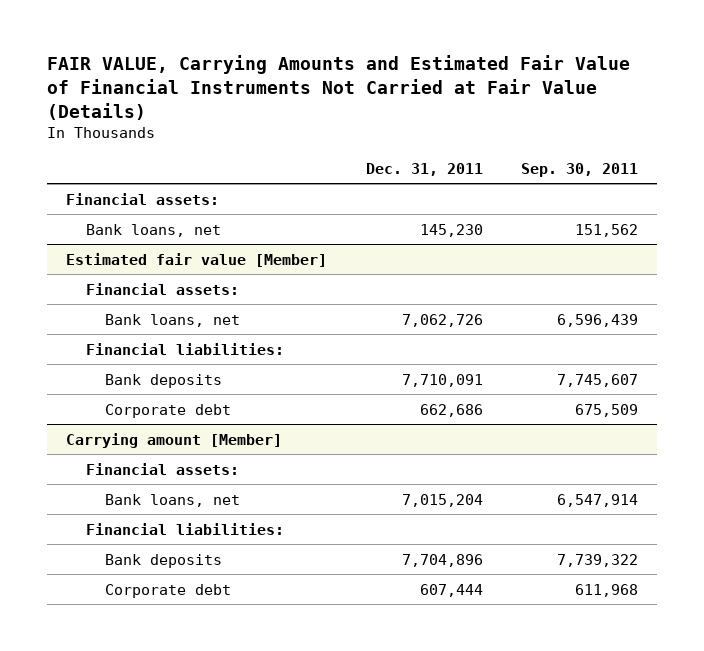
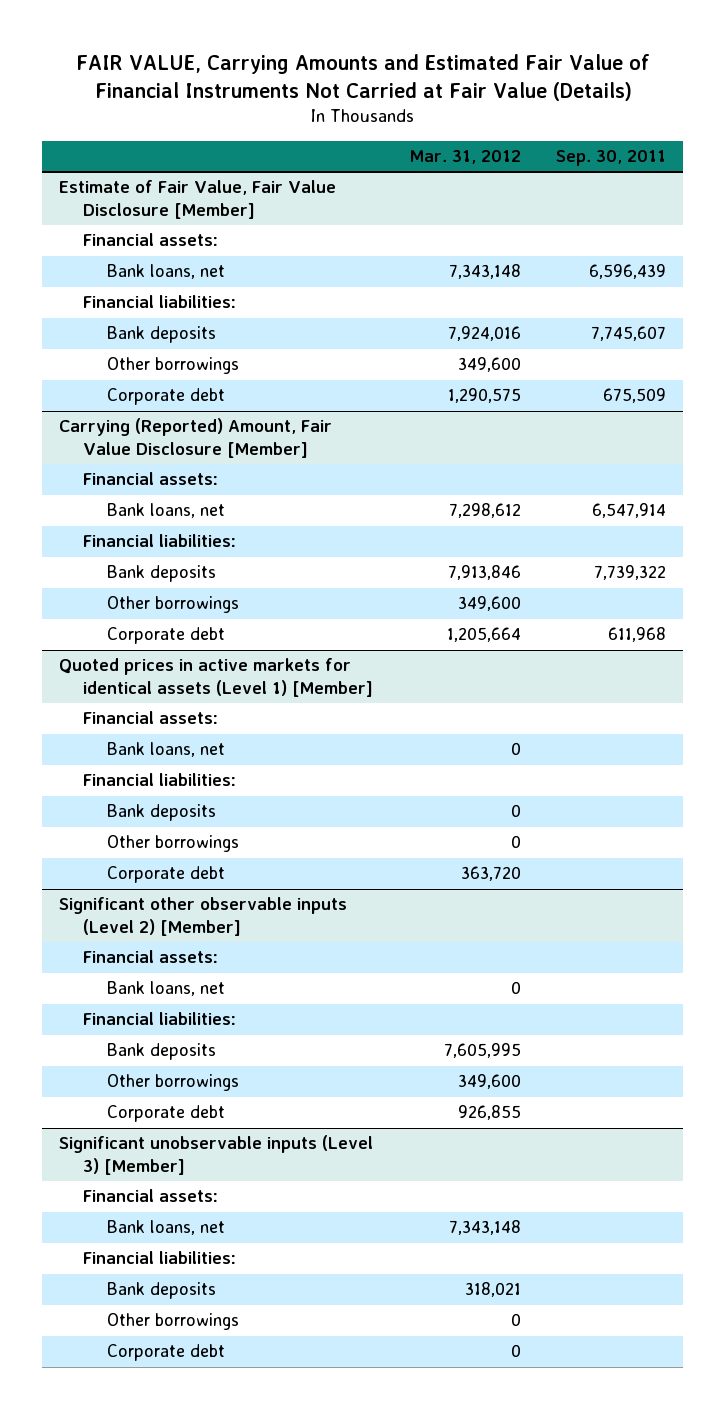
[365,162,483,176] Dec. 31, 2011 -> none
none -> [408,150,521,165] Mar. 31, 2012
[66,192,220,205] Financial assets: -> none
[85,223,221,237] Bank loans, net -> none
[66,252,328,267] Estimated fair value [Member] -> [59,180,337,219] Estimate of Fair Value, Fair Value Disclosure [Member]
none -> [107,357,240,375] Other borrowings
[66,432,283,448] Carrying amount [Member] -> [59,418,333,458] Carrying (Reported) Amount, Fair Value Disclosure [Member]
none -> [107,596,240,614] Other borrowings
none -> [59,658,374,697] Quoted prices in active markets for identical assets (Level 1) [Member]
none -> [83,711,219,725] Financial assets:
none -> [107,742,226,758] Bank loans, net
none -> [83,773,237,787] Financial liabilities:
none -> [107,804,217,822] Bank deposits
none -> [107,835,240,853] Other borrowings
none -> [107,866,226,884] Corporate debt
none -> [59,897,348,936] Significant other observable inputs (Level 2) [Member]
none -> [83,950,219,964] Financial assets:
none -> [107,981,226,997] Bank loans, net
none -> [83,1012,237,1026] Financial liabilities:
none -> [107,1043,217,1061] Bank deposits
none -> [107,1074,240,1092] Other borrowings
none -> [107,1105,226,1123] Corporate debt
none -> [59,1135,374,1175] Significant unobservable inputs (Level 3) [Member]
none -> [83,1189,219,1203] Financial assets:
none -> [107,1220,226,1236] Bank loans, net
none -> [83,1251,237,1265] Financial liabilities:
none -> [107,1282,217,1300] Bank deposits
none -> [107,1313,240,1331] Other borrowings
none -> [107,1344,226,1362] Corporate debt

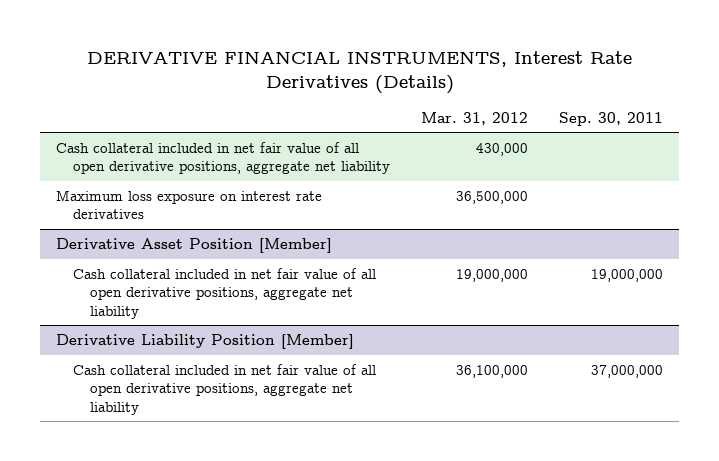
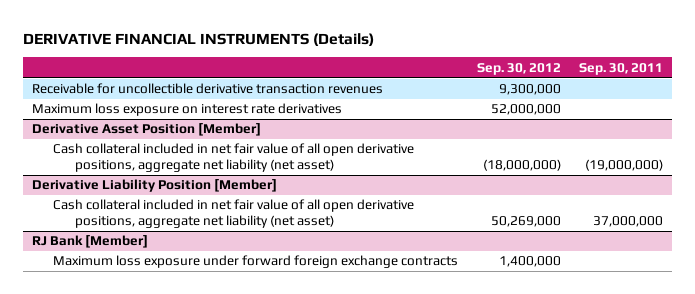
[86,50,632,94] DERIVATIVE FINANCIAL INSTRUMENTS, Interest Rate Derivatives (Details) -> [22,32,374,46] DERIVATIVE FINANCIAL INSTRUMENTS (Details)
[421,111,529,125] Mar. 31, 2012 -> none
none -> [476,62,561,75] Sep. 30, 2012
[55,142,391,175] Cash collateral included in net fair value of all open derivative positions, aggregate net liability -> none
none -> [32,83,384,95] Receivable for uncollectible derivative transaction revenues
[73,268,377,319] Cash collateral included in net fair value of all open derivative positions, aggregate net liability -> [53,143,415,173] Cash collateral included in net fair value of all open derivative positions, aggregate net liability (net asset)
[591,269,664,283] 19,000,000 -> [584,159,663,172] (19,000,000)
[73,364,377,415] Cash collateral included in net fair value of all open derivative positions, aggregate net liability -> [53,199,415,229] Cash collateral included in net fair value of all open derivative positions, aggregate net liability (net asset)
none -> [32,235,149,249] RJ Bank [Member]
none -> [53,255,459,269] Maximum loss exposure under forward foreign exchange contracts

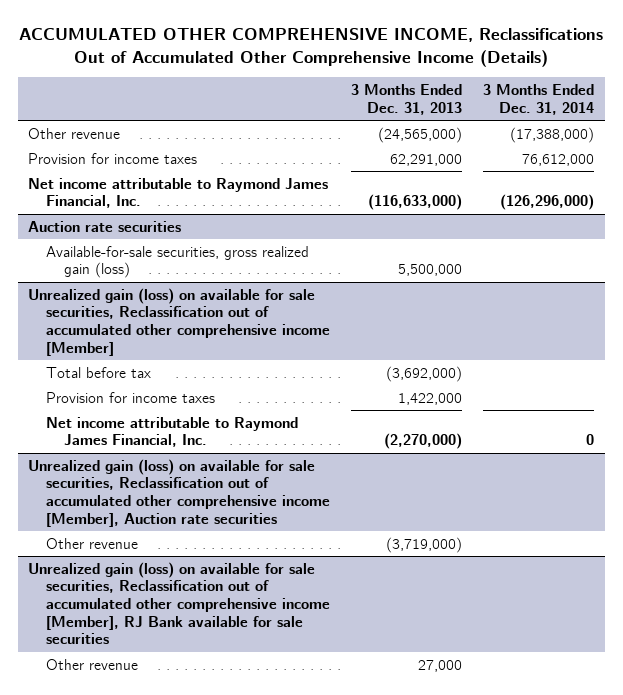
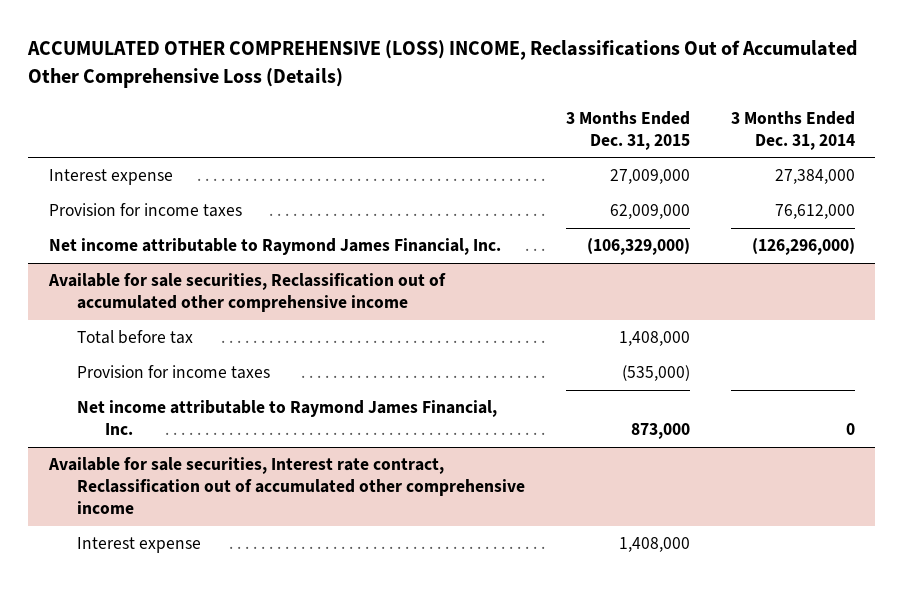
[19,28,604,67] ACCUMULATED OTHER COMPREHENSIVE INCOME, Reclassifications Out of Accumulated Other Comprehensive Income (Details) -> [27,40,858,88] ACCUMULATED OTHER COMPREHENSIVE (LOSS) INCOME, Reclassifications Out of Accumulated Other Comprehensive Loss (Details)
[351,84,463,115] 3 Months Ended Dec. 31, 2013 -> none
none -> [565,110,690,150] 3 Months Ended Dec. 31, 2015
[28,127,121,139] Other revenue -> none
none -> [48,169,173,186] Interest expense
[28,220,182,232] Auction rate securities -> none
[46,245,310,279] Available-for-sale securities, gross realized gain (loss) -> none
[28,287,331,356] Unrealized gain (loss) on available for sale securities, Reclassification out of accumulated other comprehensive income [Member] -> [47,273,446,313] Available for sale securities, Reclassification out of accumulated other comprehensive income
[46,537,139,549] Other revenue -> none
[28,561,331,645] Unrealized gain (loss) on available for sale securities, Reclassification out of accumulated other comprehensive income [Member], RJ Bank available for sale securities -> none
[46,658,139,670] Other revenue -> none
[28,458,331,527] Unrealized gain (loss) on available for sale securities, Reclassification out of accumulated other comprehensive income [Member], Auction rate securities -> [47,457,525,515] Available for sale securities, Interest rate contract, Reclassification out of accumulated other comprehensive income
none -> [76,537,201,554] Interest expense

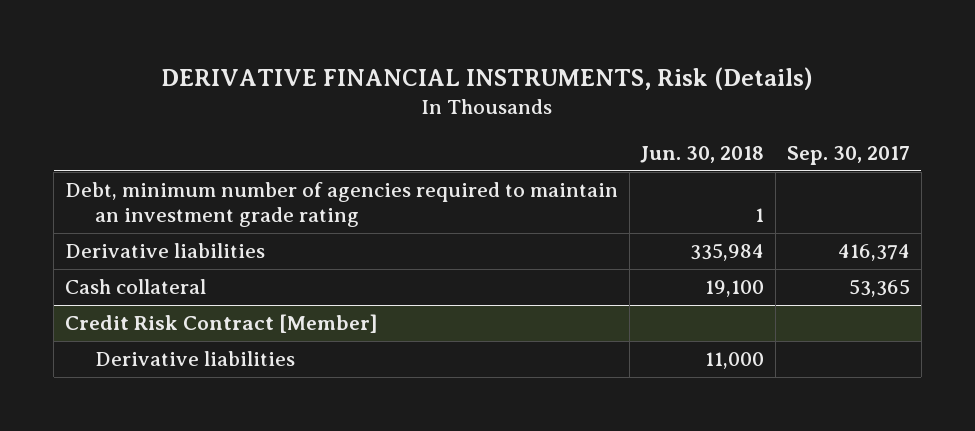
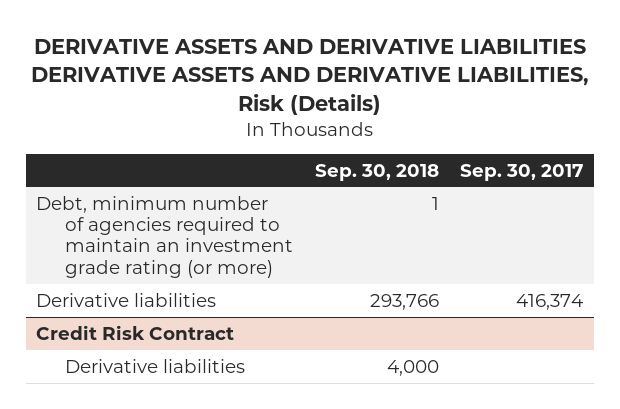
[161,67,814,91] DERIVATIVE FINANCIAL INSTRUMENTS, Risk (Details) -> [30,39,589,115] DERIVATIVE ASSETS AND DERIVATIVE LIABILITIES DERIVATIVE ASSETS AND DERIVATIVE LIABILITIES, Risk (Details)
[640,145,765,163] Jun. 30, 2018 -> none
none -> [314,163,439,181] Sep. 30, 2018
[65,182,619,228] Debt, minimum number of agencies required to maintain an investment grade rating -> [36,195,294,278] Debt, minimum number of agencies required to maintain an investment grade rating (or more)
[65,279,207,295] Cash collateral -> none
[65,314,379,334] Credit Risk Contract [Member] -> [36,324,235,340] Credit Risk Contract

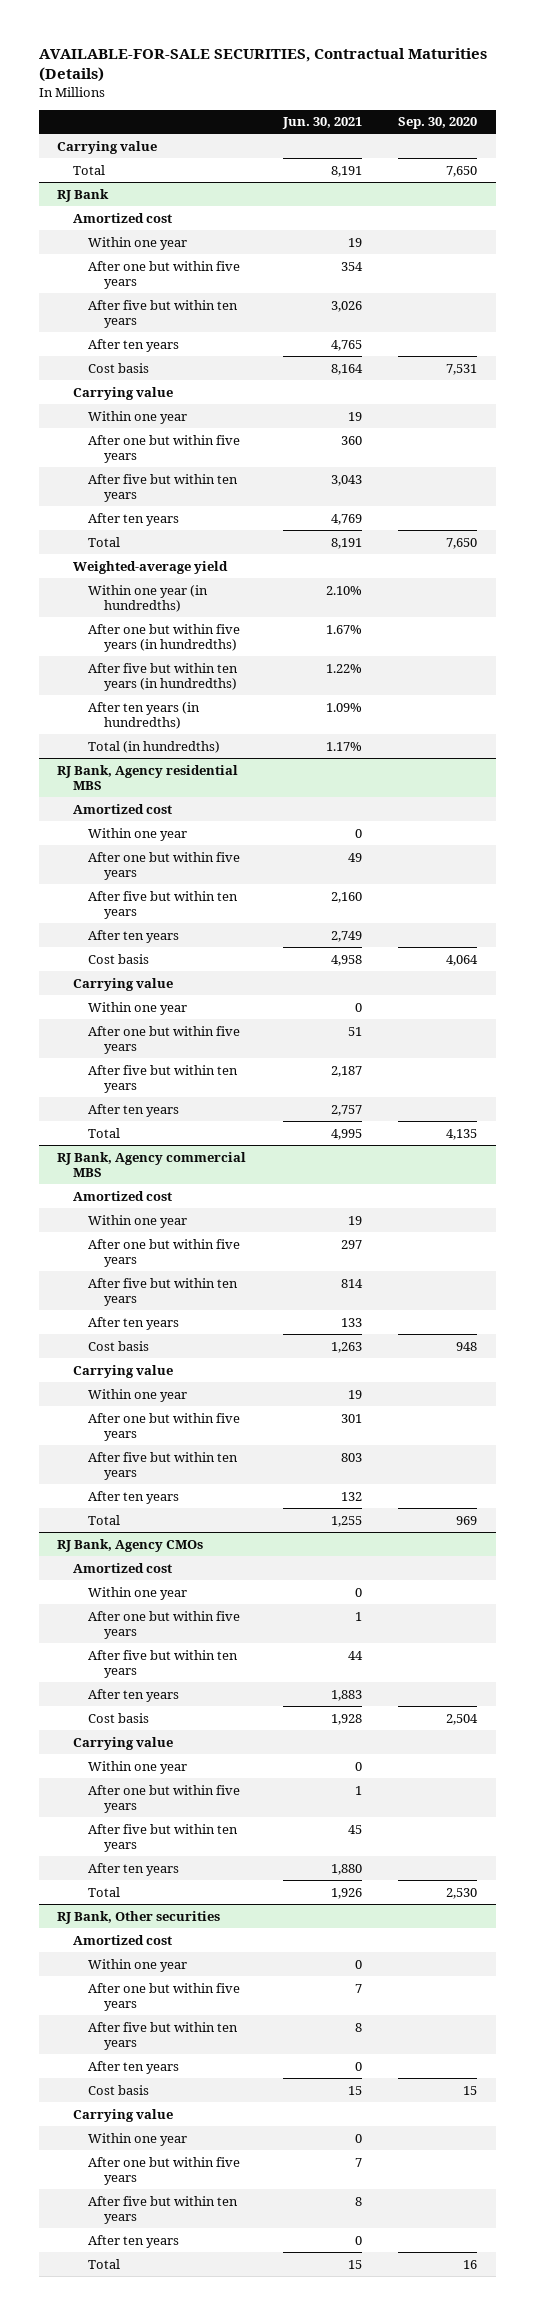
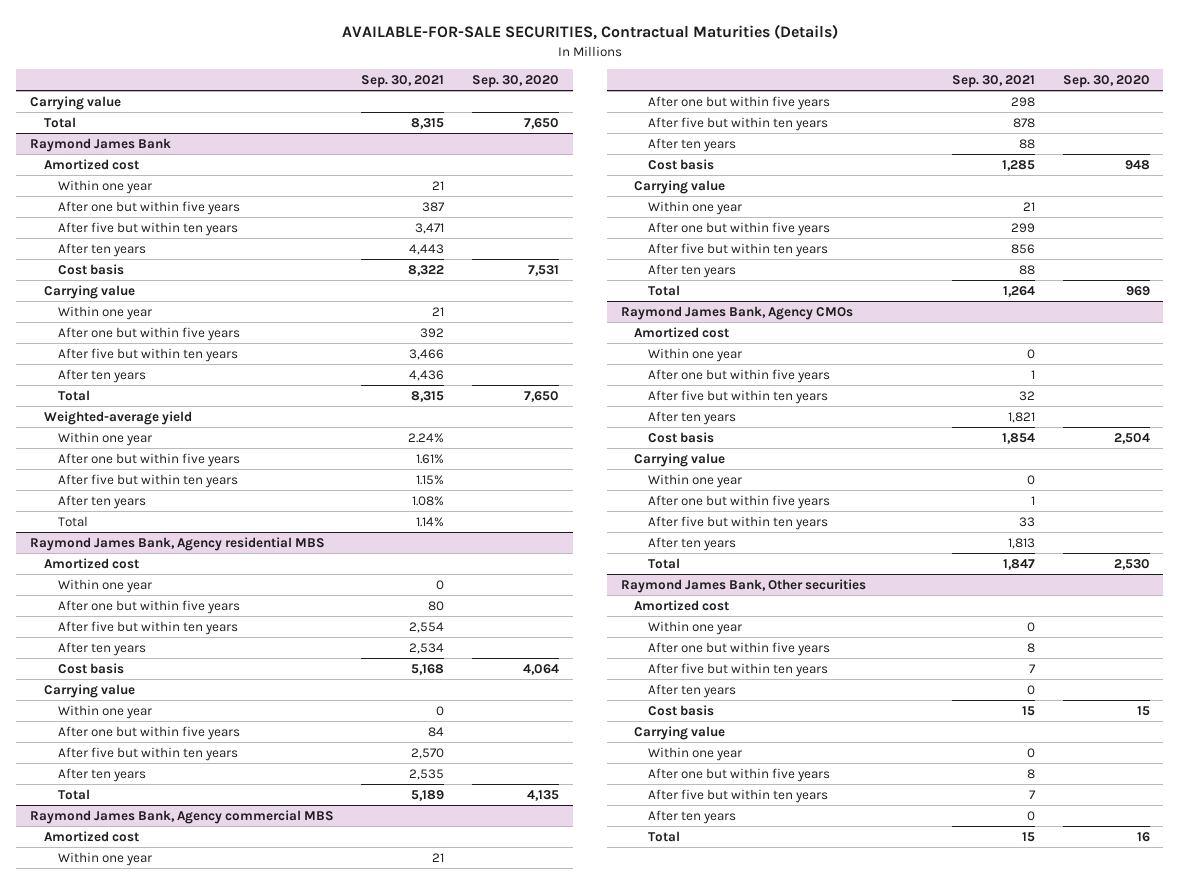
[281,117,362,130] Jun. 30, 2021 -> none
none -> [361,75,445,89] Sep. 30, 2021
[57,188,110,202] RJ Bank -> [29,137,171,152] Raymond James Bank
[88,584,209,613] Within one year (in hundredths) -> [57,431,152,446] Within one year
[88,623,241,653] After one but within five years (in hundredths) -> [57,452,240,467] After one but within five years
[88,662,239,692] After five but within ten years (in hundredths) -> [57,473,238,488] After five but within ten years
[88,701,201,730] After ten years (in hundredths) -> [57,494,146,509] After ten years
[88,740,221,753] Total (in hundredths) -> [57,515,88,527] Total
[57,764,239,791] RJ Bank, Agency residential MBS -> [29,536,325,551] Raymond James Bank, Agency residential MBS
[57,1151,247,1178] RJ Bank, Agency commercial MBS -> [29,809,334,824] Raymond James Bank, Agency commercial MBS
[57,1538,204,1552] RJ Bank, Agency CMOs -> [620,305,853,320] Raymond James Bank, Agency CMOs
[57,1910,221,1924] RJ Bank, Other securities -> [620,578,866,593] Raymond James Bank, Other securities

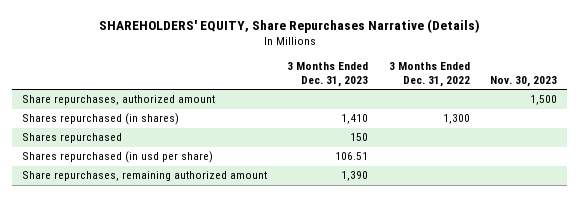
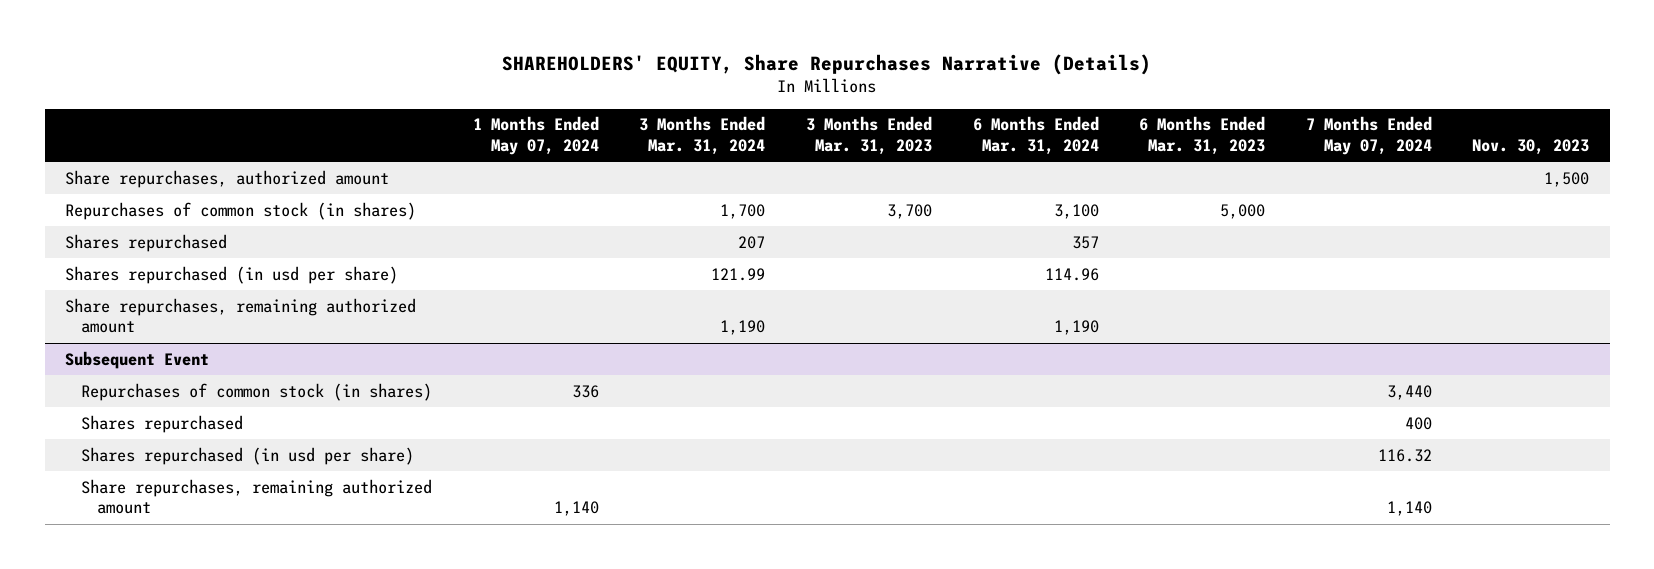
[287,62,369,88] 3 Months Ended Dec. 31, 2023 -> none
[388,62,470,88] 3 Months Ended Dec. 31, 2022 -> none
none -> [472,116,599,155] 1 Months Ended May 07, 2024
none -> [639,116,766,155] 3 Months Ended Mar. 31, 2024
none -> [805,116,932,155] 3 Months Ended Mar. 31, 2023
none -> [972,116,1099,155] 6 Months Ended Mar. 31, 2024
none -> [1139,116,1266,155] 6 Months Ended Mar. 31, 2023
none -> [1305,116,1432,155] 7 Months Ended May 07, 2024
[22,113,180,126] Shares repurchased (in shares) -> [65,201,417,220] Repurchases of common stock (in shares)
none -> [65,350,210,369] Subsequent Event
none -> [81,382,433,401] Repurchases of common stock (in shares)
none -> [81,414,244,433] Shares repurchased
none -> [81,446,415,465] Shares repurchased (in usd per share)
none -> [81,478,433,515] Share repurchases, remaining authorized amount

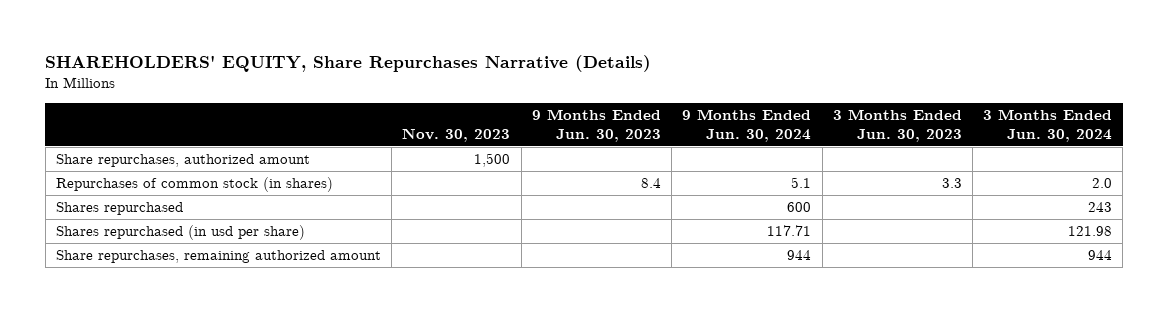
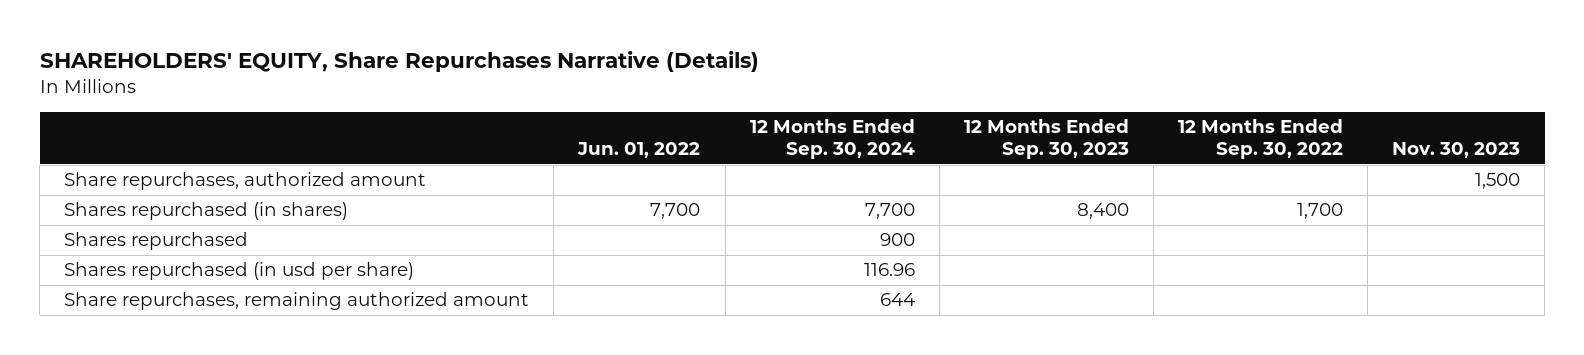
[531,109,661,142] 9 Months Ended Jun. 30, 2023 -> none
[682,109,812,142] 9 Months Ended Jun. 30, 2024 -> none
[832,109,962,142] 3 Months Ended Jun. 30, 2023 -> none
[983,109,1113,142] 3 Months Ended Jun. 30, 2024 -> none
none -> [577,142,701,159] Jun. 01, 2022
none -> [749,119,915,160] 12 Months Ended Sep. 30, 2024
none -> [963,119,1129,160] 12 Months Ended Sep. 30, 2023
none -> [1178,119,1344,160] 12 Months Ended Sep. 30, 2022
[55,177,333,193] Repurchases of common stock (in shares) -> [64,202,349,221] Shares repurchased (in shares)

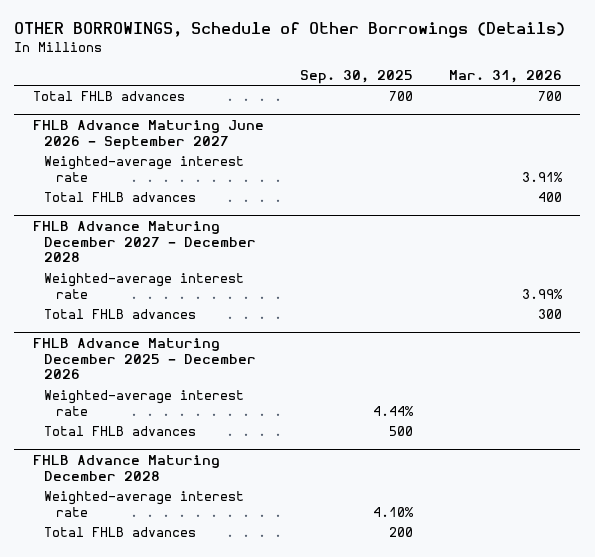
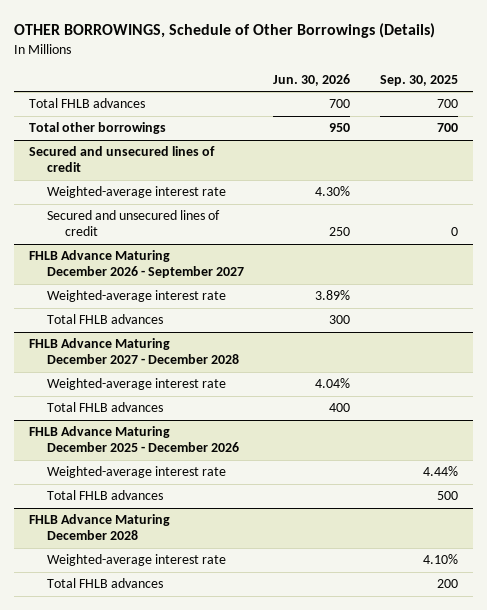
[449,70,563,84] Mar. 31, 2026 -> none
none -> [273,73,351,86] Jun. 30, 2026
[32,120,264,150] FHLB Advance Maturing June 2026 - September 2027 -> none
[44,156,245,182] Weighted-average interest rate -> none
[44,192,197,203] Total FHLB advances -> none
none -> [28,122,166,135] Total other borrowings
none -> [28,146,215,173] Secured and unsecured lines of credit
none -> [46,186,226,199] Weighted-average interest rate
none -> [46,210,220,237] Secured and unsecured lines of credit
none -> [28,250,244,279] FHLB Advance Maturing December 2026 - September 2027
none -> [46,290,226,303] Weighted-average interest rate
none -> [46,314,163,325] Total FHLB advances

